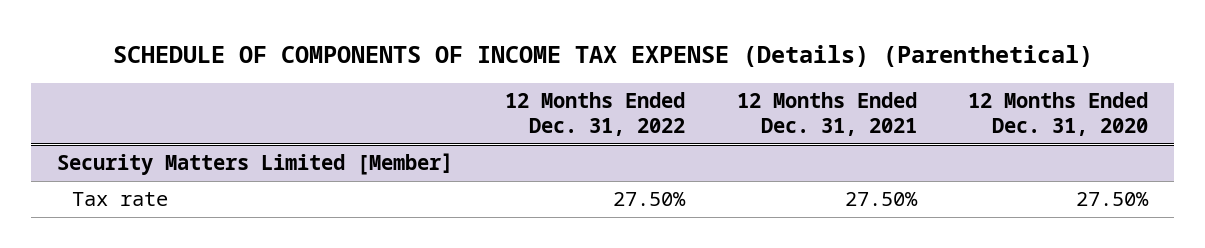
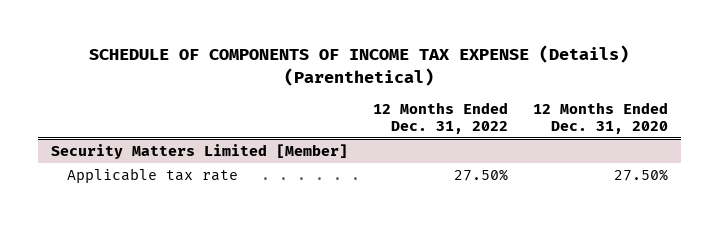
[736,92,917,137] 12 Months Ended Dec. 31, 2021 -> none
[72,192,169,207] Tax rate -> [67,167,239,183] Applicable tax rate

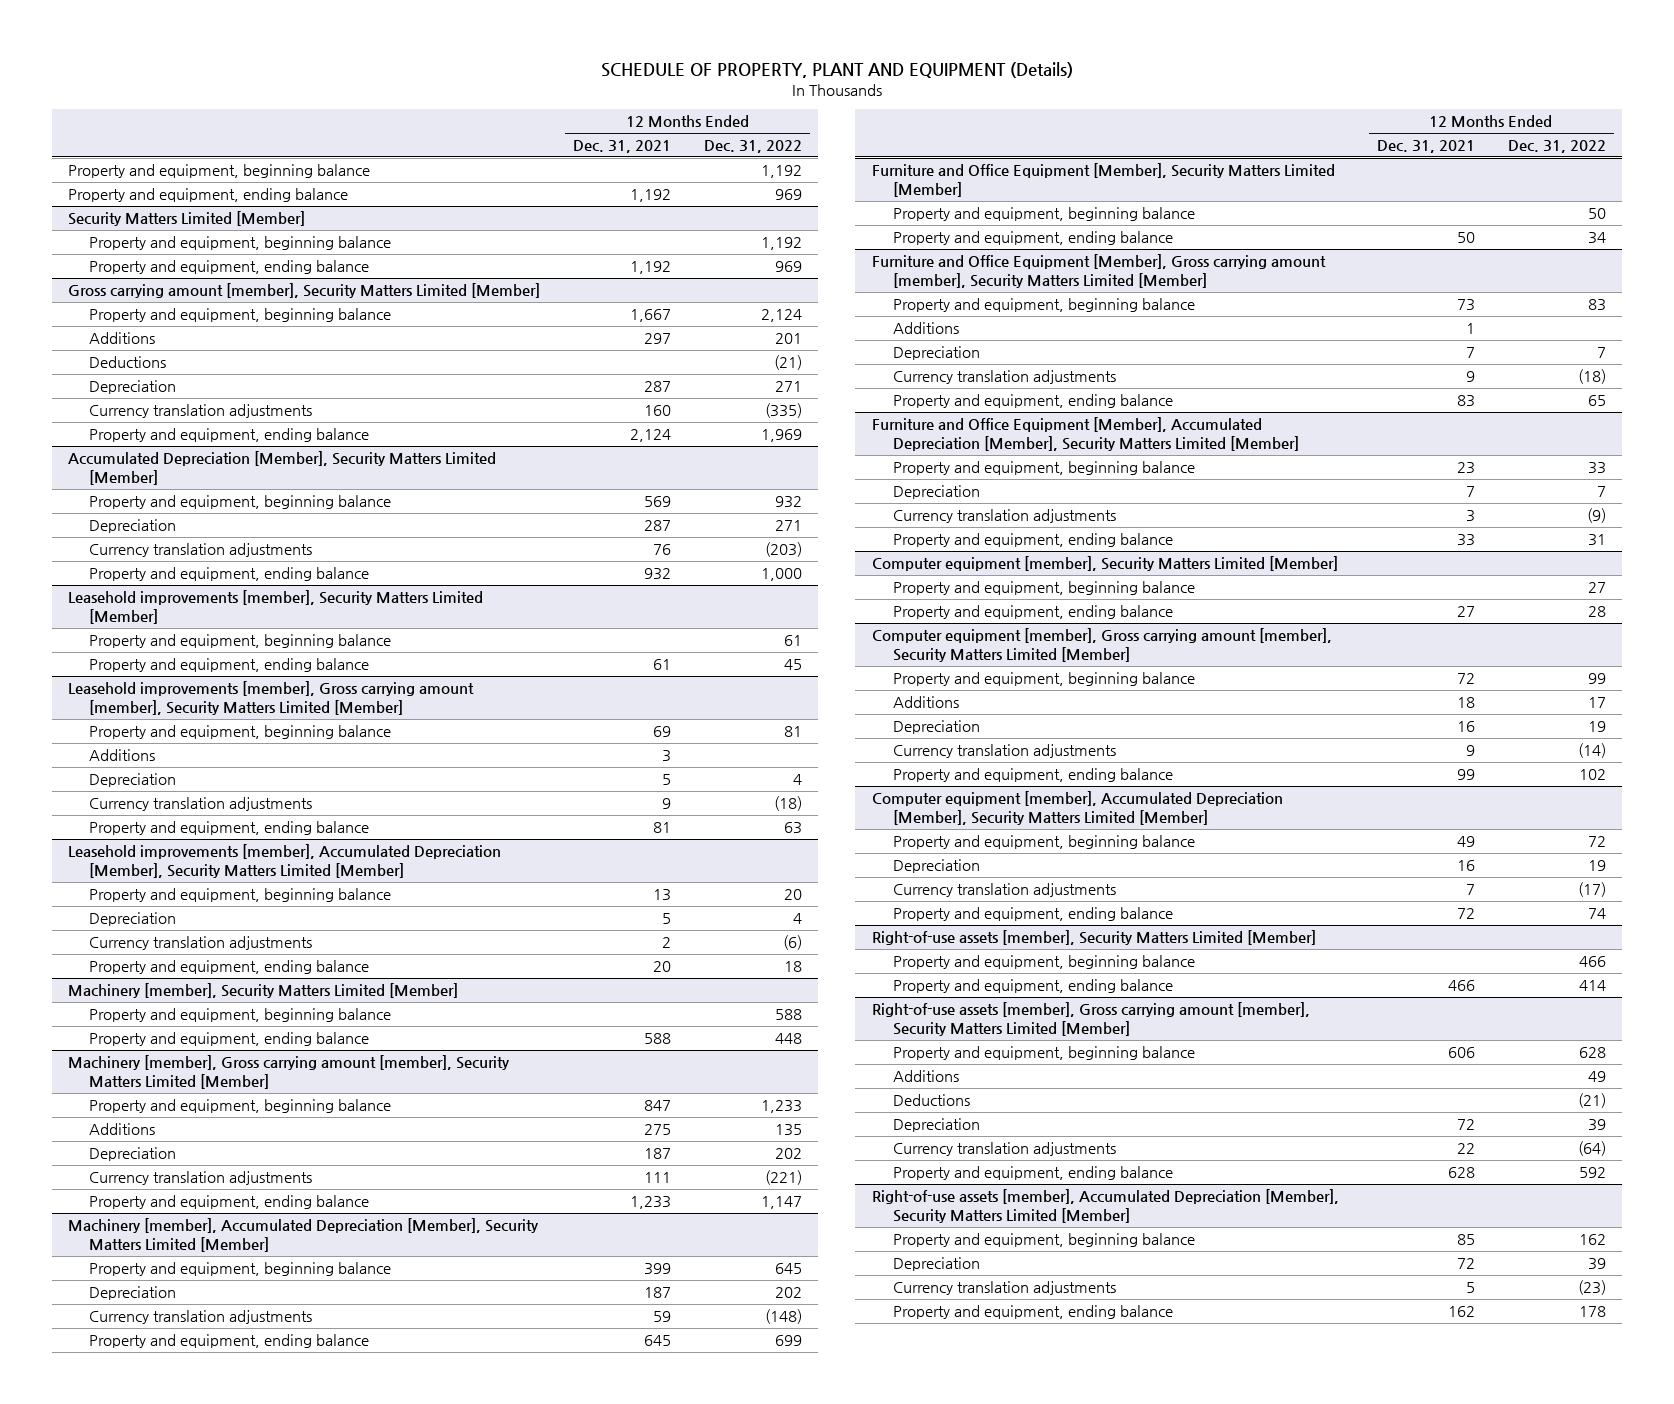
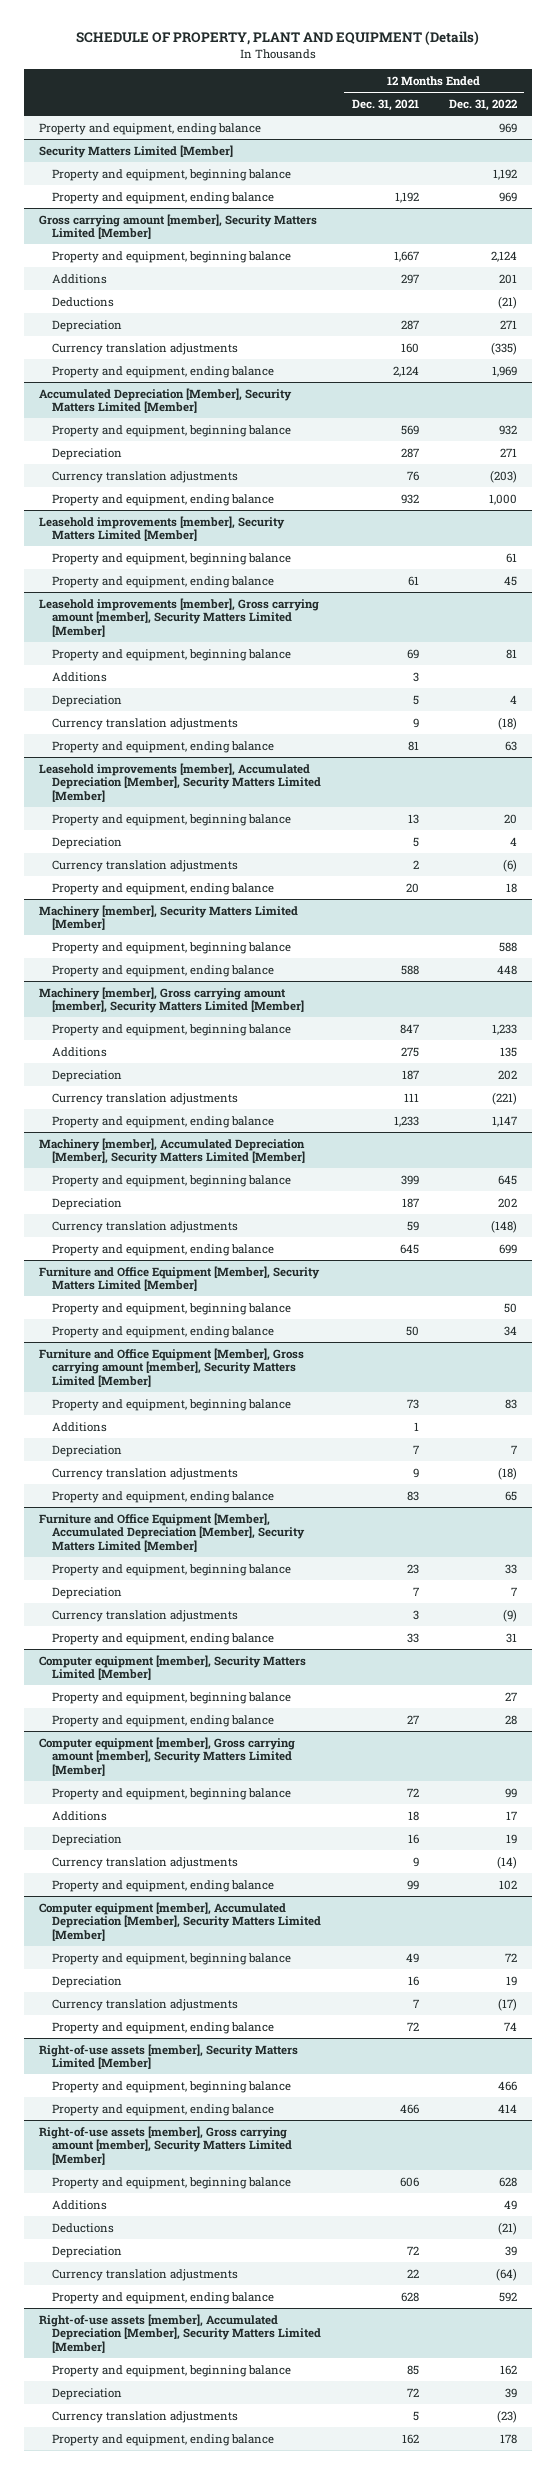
[68,188,349,203] Property and equipment, ending balance -> none
[68,164,371,179] Property and equipment, beginning balance -> [39,122,262,135] Property and equipment, ending balance
[760,165,802,179] 1,192 -> [498,122,517,133] 969

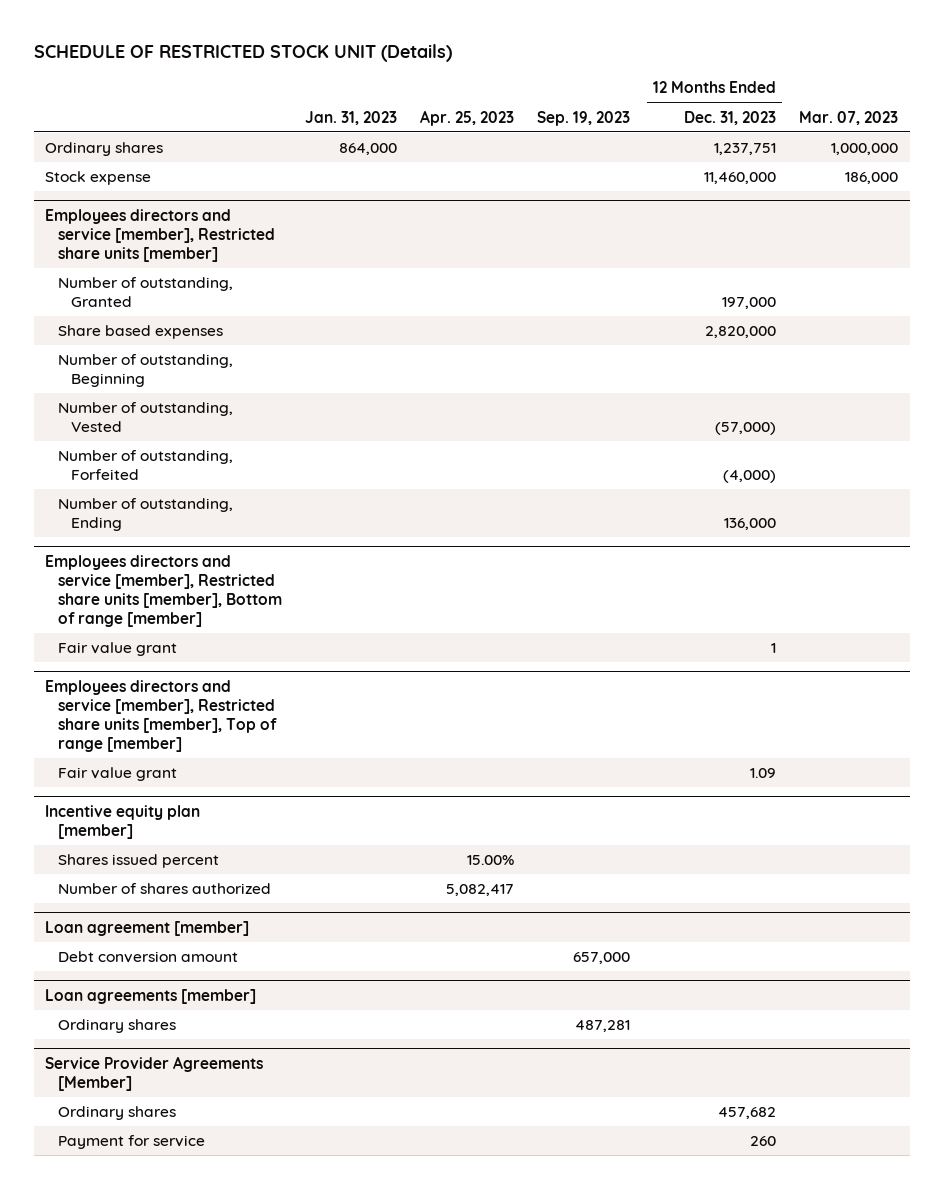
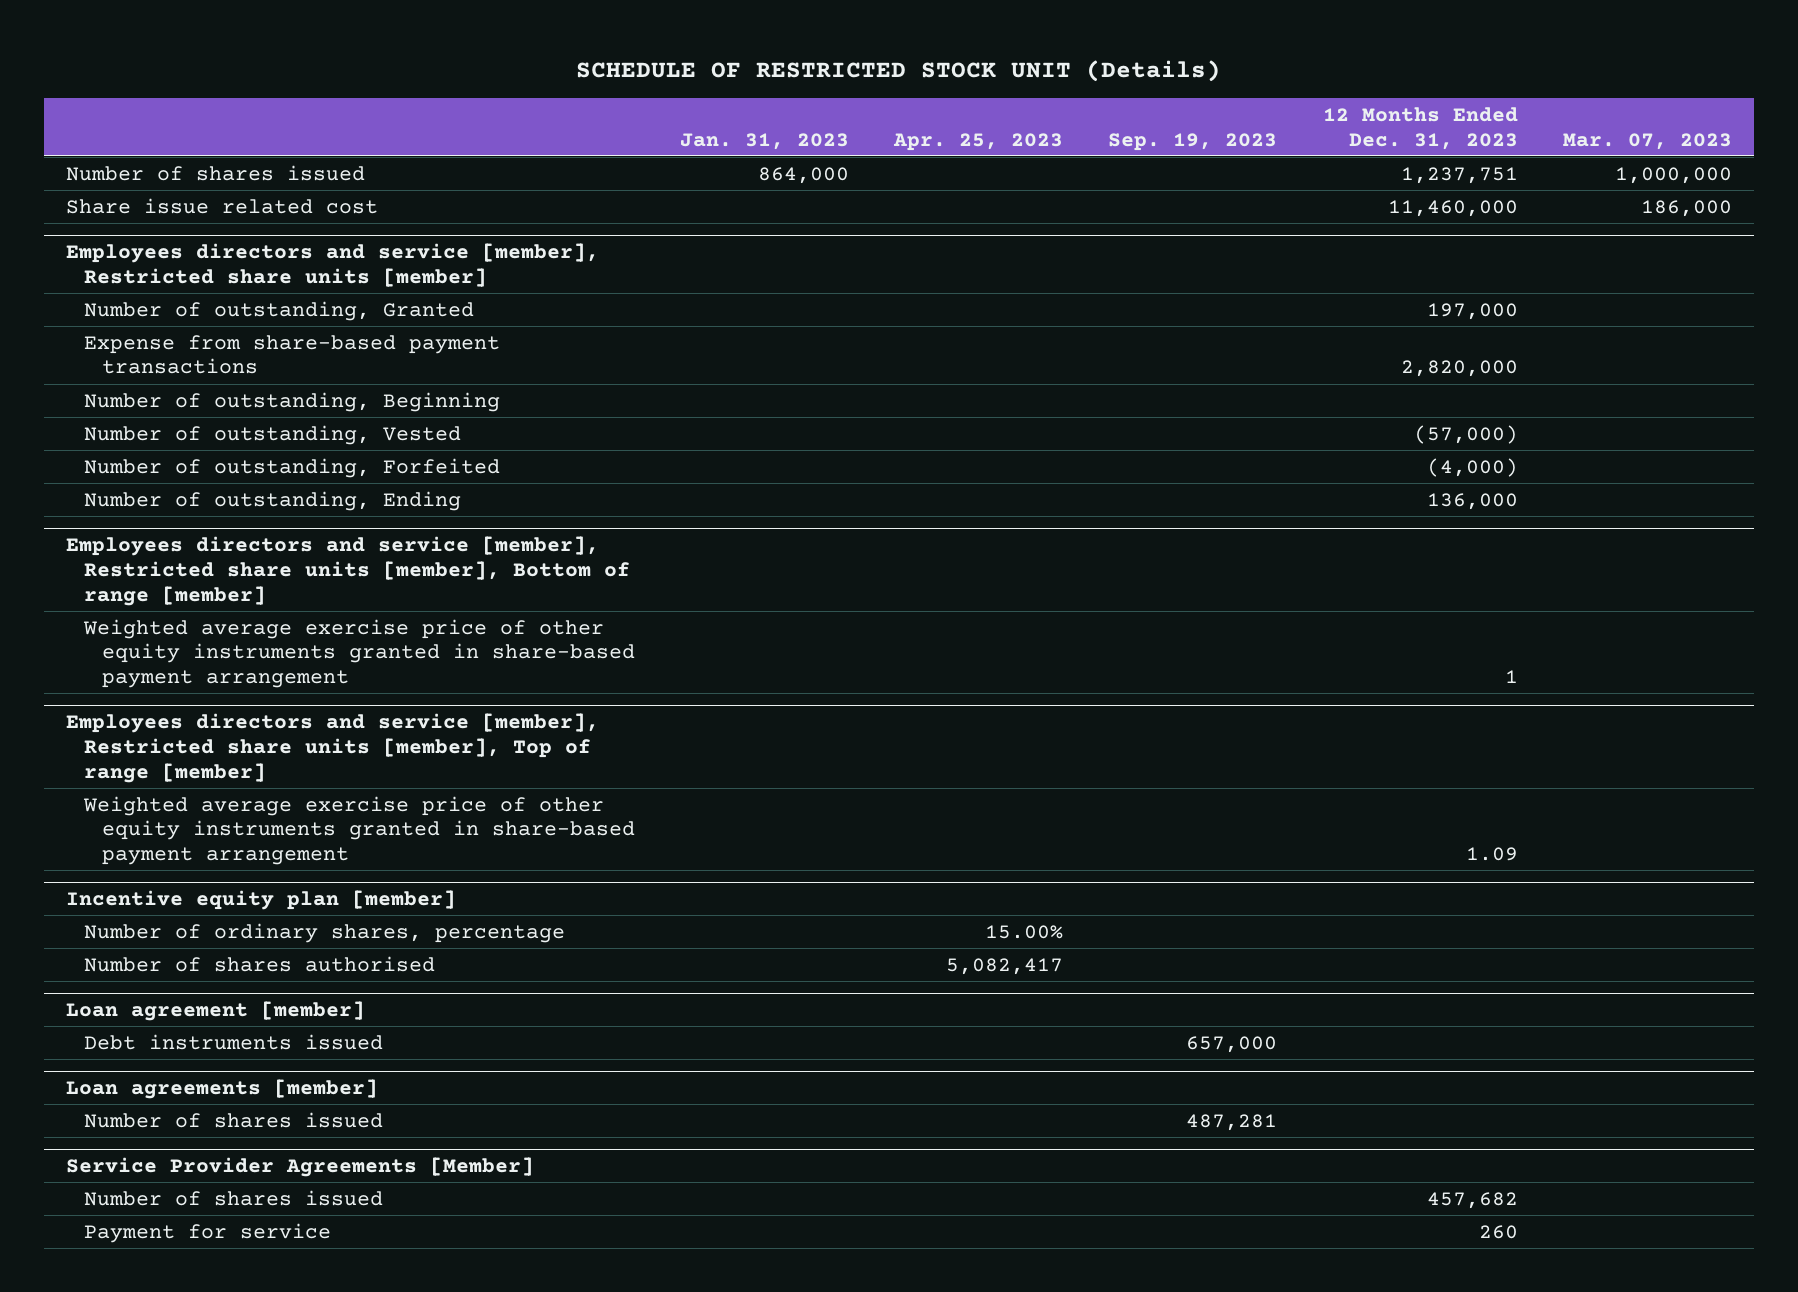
[45,142,164,157] Ordinary shares -> [66,164,366,181] Number of shares issued
[45,171,152,186] Stock expense -> [66,197,379,214] Share issue related cost
[58,325,224,340] Share based expenses -> [84,334,501,375] Expense from share-based payment transactions
[58,642,178,657] Fair value grant -> [83,618,636,689] Weighted average exercise price of other equity instruments granted in share-based payment arrangement
[58,767,178,782] Fair value grant -> [83,795,636,866] Weighted average exercise price of other equity instruments granted in share-based payment arrangement
[58,854,220,869] Shares issued percent -> [84,922,566,943] Number of ordinary shares, percentage
[58,883,272,895] Number of shares authorized -> [84,955,436,972] Number of shares authorised
[58,951,239,964] Debt conversion amount -> [84,1033,384,1050] Debt instruments issued
[58,1019,177,1034] Ordinary shares -> [84,1111,384,1128] Number of shares issued
[58,1106,177,1121] Ordinary shares -> [84,1189,384,1206] Number of shares issued

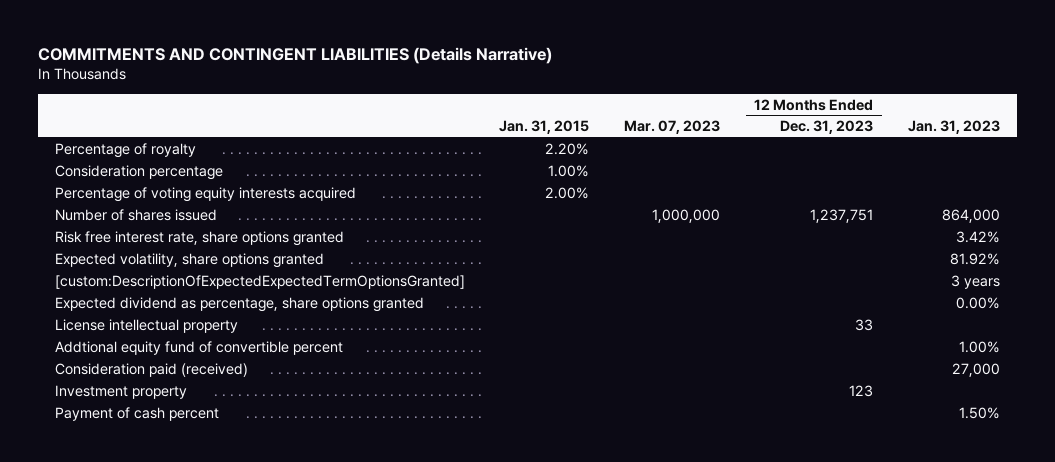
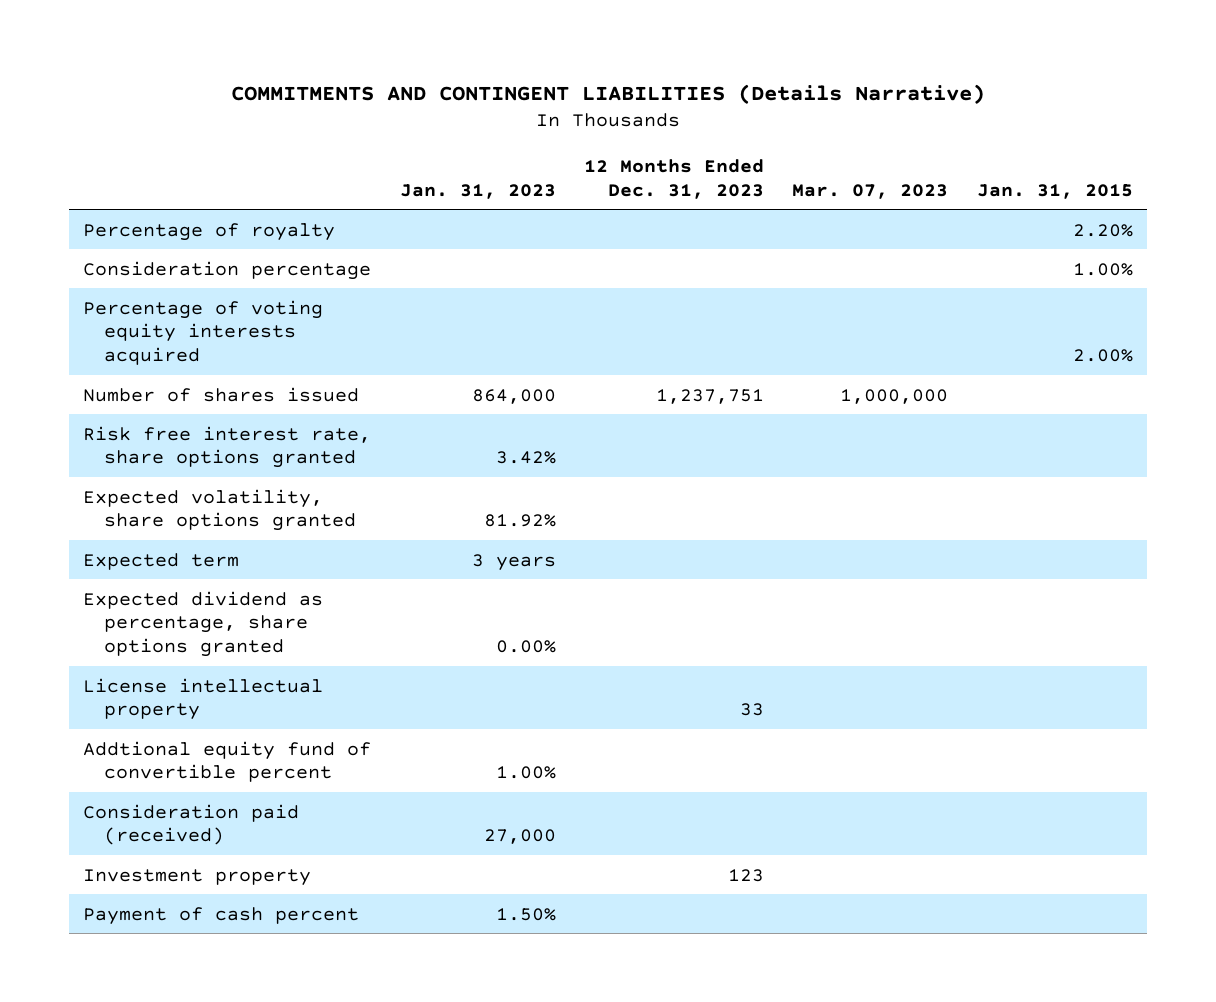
[55,274,466,289] [custom:DescriptionOfExpectedExpectedTermOptionsGranted] -> [83,552,240,570] Expected term

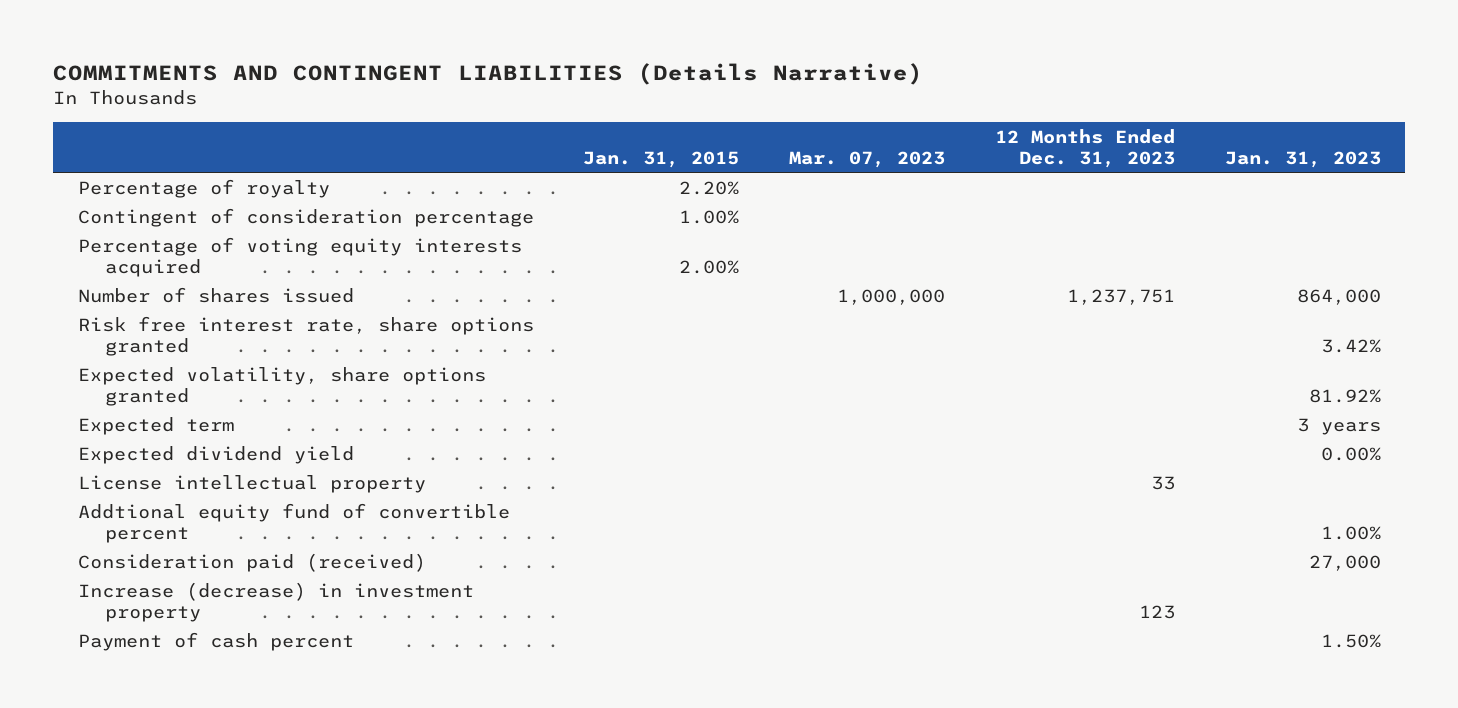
[83,260,372,280] Consideration percentage -> [77,207,534,227] Contingent of consideration percentage
[83,590,324,658] Expected dividend as percentage, share options granted -> [77,445,354,464] Expected dividend yield
[83,868,312,886] Investment property -> [77,581,474,622] Increase (decrease) in investment property

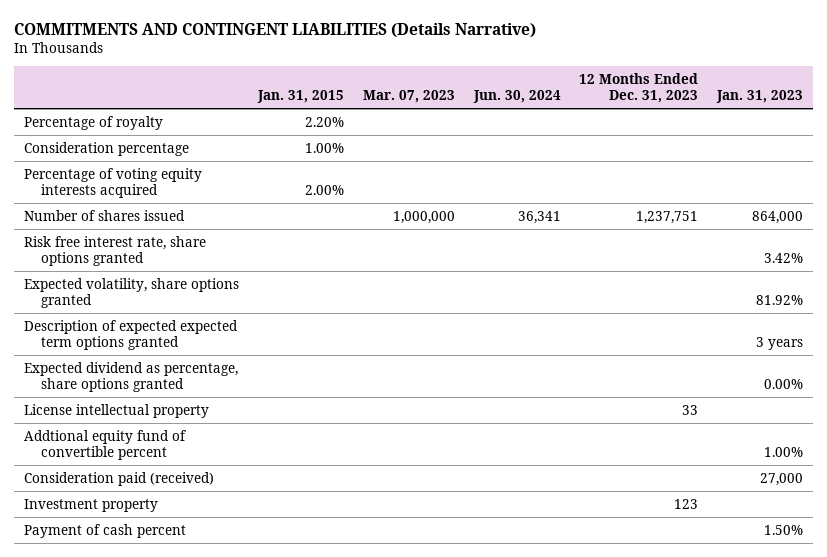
none -> [472,90,561,104] Jun. 30, 2024
[77,207,534,227] Contingent of consideration percentage -> [23,141,189,156] Consideration percentage
[77,416,234,435] Expected term -> [23,319,238,350] Description of expected expected term options granted
[77,445,354,464] Expected dividend yield -> [23,361,238,392] Expected dividend as percentage, share options granted
[77,581,474,622] Increase (decrease) in investment property -> [23,498,158,512] Investment property

